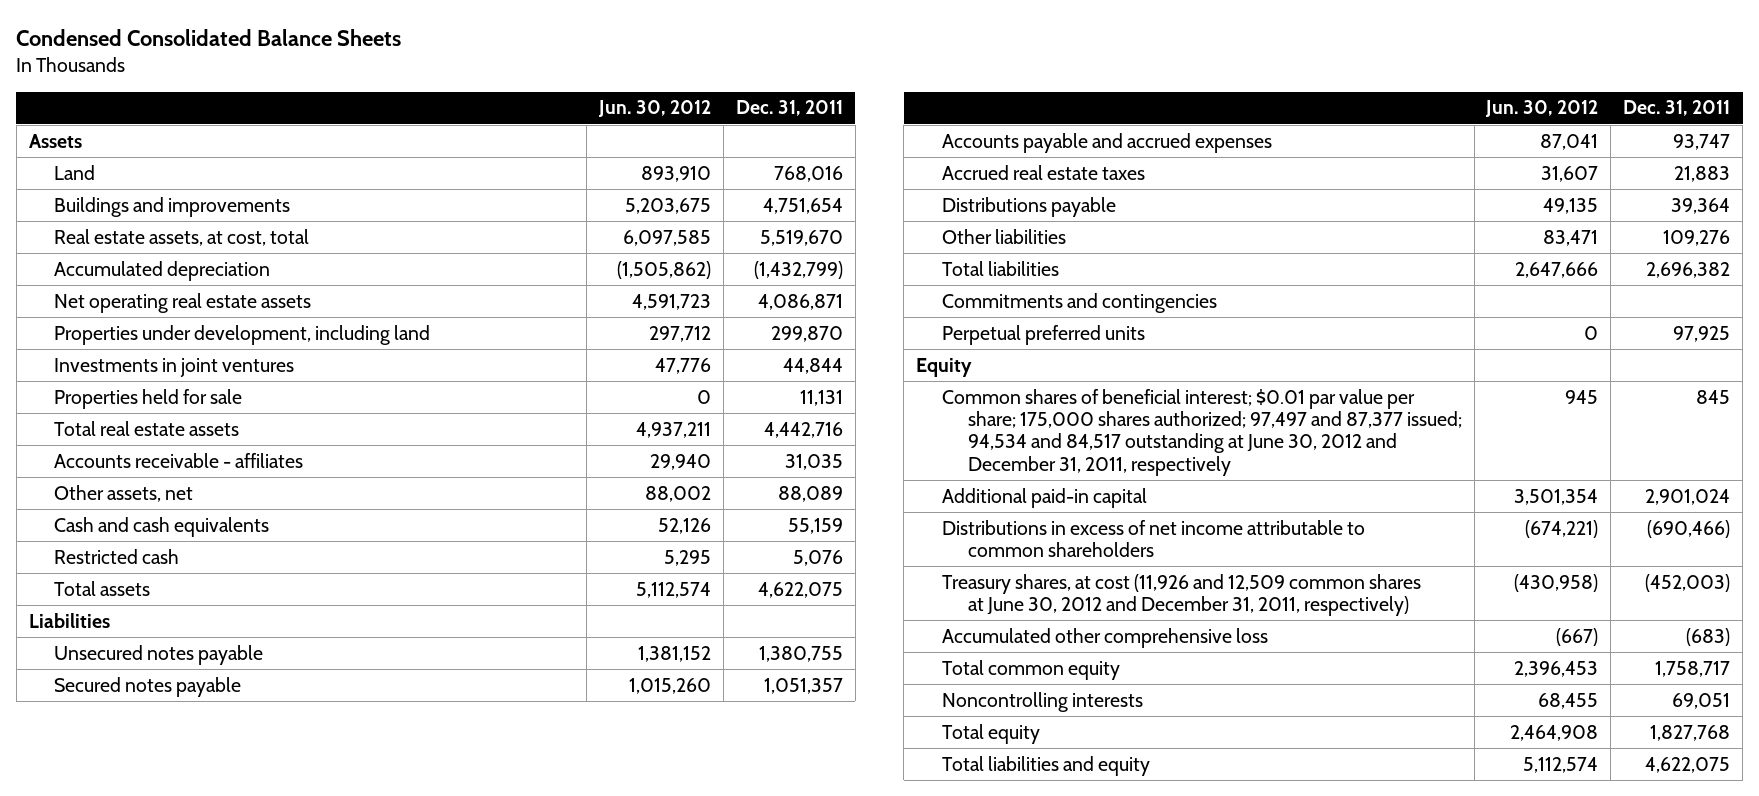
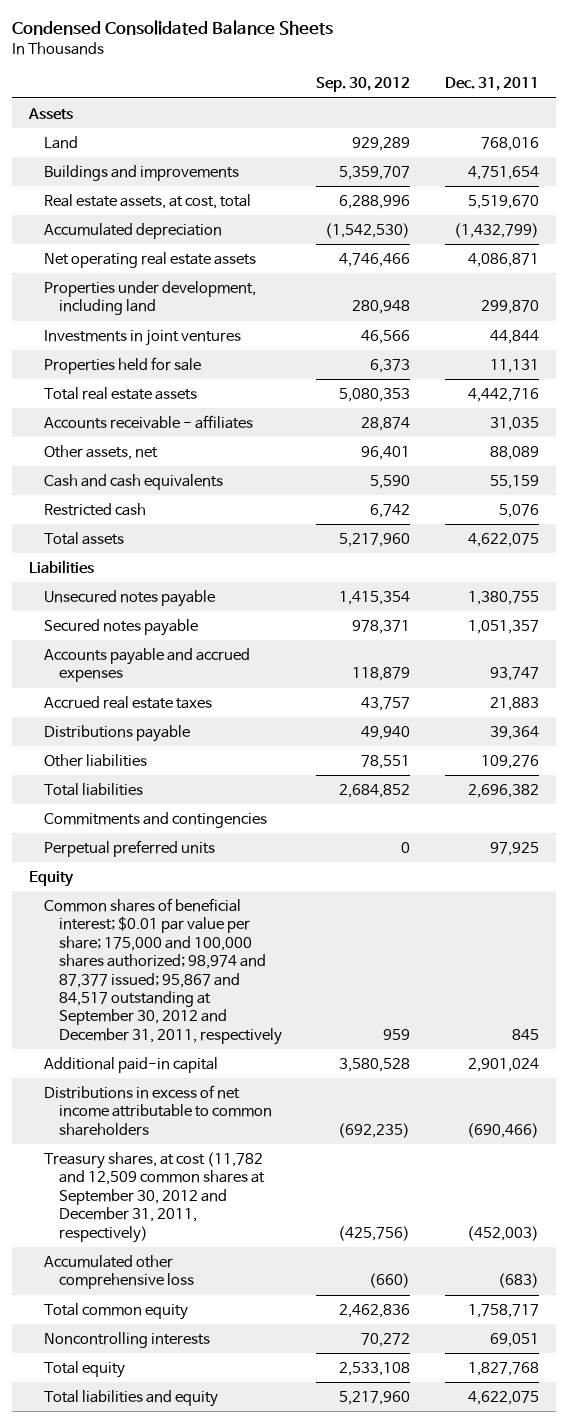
[598,100,712,118] Jun. 30, 2012 -> none
none -> [316,77,411,93] Sep. 30, 2012
[941,388,1462,476] Common shares of beneficial interest; $0.01 par value per share; 175,000 shares authorized; 97,497 and 87,377 issued; 94,534 and 84,517 outstanding at June 30, 2012 and December 31, 2011, respectively -> [43,897,282,1045] Common shares of beneficial interest; $0.01 par value per share; 175,000 and 100,000 shares authorized; 98,974 and 87,377 issued; 95,867 and 84,517 outstanding at September 30, 2012 and December 31, 2011, respectively
[941,573,1421,617] Treasury shares, at cost (11,926 and 12,509 common shares at June 30, 2012 and December 31, 2011, respectively) -> [43,1151,265,1243] Treasury shares, at cost (11,782 and 12,509 common shares at September 30, 2012 and December 31, 2011, respectively)

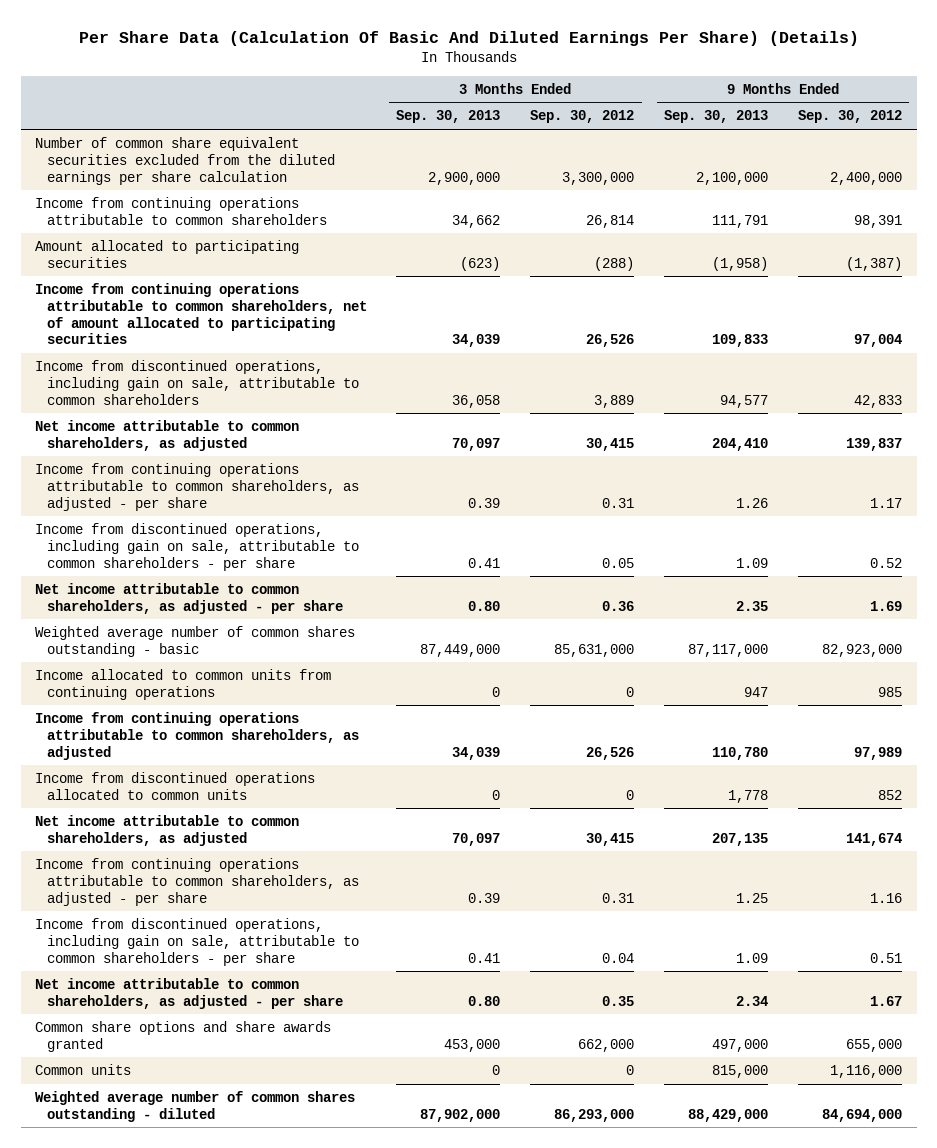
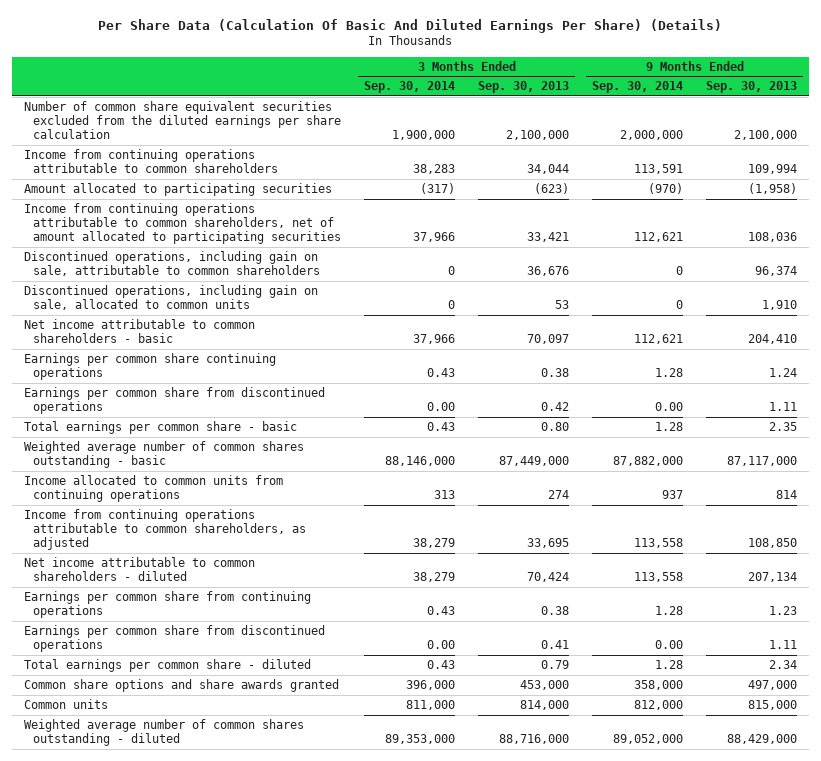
[530,110,635,124] Sep. 30, 2012 -> none
[797,110,902,124] Sep. 30, 2012 -> none
none -> [363,81,455,94] Sep. 30, 2014
none -> [592,81,684,94] Sep. 30, 2014
[428,171,501,185] 2,900,000 -> [506,129,570,140] 2,100,000
[452,214,501,228] 34,662 -> [527,163,570,174] 34,044
[712,214,769,228] 111,791 -> [748,163,798,174] 109,994
[452,334,501,348] 34,039 -> [527,231,570,242] 33,421
[712,334,769,348] 109,833 -> [748,231,798,242] 108,036
[35,359,359,405] Income from discontinued operations, including gain on sale, attributable to common shareholders -> [23,250,320,276] Discontinued operations, including gain on sale, attributable to common shareholders
[452,394,501,408] 36,058 -> [527,265,570,276] 36,676
[720,394,769,408] 94,577 -> [755,265,798,276] 96,374
none -> [23,284,318,310] Discontinued operations, including gain on sale, allocated to common units
[35,419,300,451] Net income attributable to common shareholders, as adjusted -> [23,318,255,343] Net income attributable to common shareholders - basic
[35,462,359,511] Income from continuing operations attributable to common shareholders, as adjusted - per share -> [23,352,276,380] Earnings per common share continuing operations
[468,497,501,508] 0.39 -> [541,367,570,377] 0.38
[736,497,769,508] 1.26 -> [769,367,798,377] 1.24
[35,522,359,571] Income from discontinued operations, including gain on sale, attributable to common shareholders - per share -> [23,386,325,414] Earnings per common share from discontinued operations
[468,557,501,568] 0.41 -> [541,401,570,411] 0.42
[736,557,769,568] 1.09 -> [769,401,798,411] 1.11
[35,582,343,614] Net income attributable to common shareholders, as adjusted - per share -> [23,420,297,434] Total earnings per common share - basic
[35,771,316,800] Income from discontinued operations allocated to common units -> none
[492,686,501,697] 0 -> [548,489,570,499] 274
[744,686,769,697] 947 -> [776,489,798,499] 814
[452,746,501,760] 34,039 -> [527,537,570,548] 33,695
[712,746,769,760] 110,780 -> [748,537,798,548] 108,850
[35,814,300,846] Net income attributable to common shareholders, as adjusted -> [23,556,255,581] Net income attributable to common shareholders - diluted
[452,832,501,846] 70,097 -> [527,571,570,582] 70,424
[712,832,769,846] 207,135 -> [748,571,798,582] 207,134
[35,857,359,906] Income from continuing operations attributable to common shareholders, as adjusted - per share -> [23,590,311,618] Earnings per common share from continuing operations
[468,892,501,903] 0.39 -> [541,605,570,615] 0.38
[736,892,769,903] 1.25 -> [769,605,798,615] 1.23
[35,917,359,966] Income from discontinued operations, including gain on sale, attributable to common shareholders - per share -> [23,624,325,652] Earnings per common share from discontinued operations
[736,952,769,963] 1.09 -> [769,639,798,649] 1.11
[35,977,343,1009] Net income attributable to common shareholders, as adjusted - per share -> [23,658,311,672] Total earnings per common share - diluted
[468,995,501,1006] 0.80 -> [541,659,570,669] 0.79
[492,1064,501,1075] 0 -> [520,699,570,710] 814,000
[420,1108,501,1122] 87,902,000 -> [499,733,570,744] 88,716,000

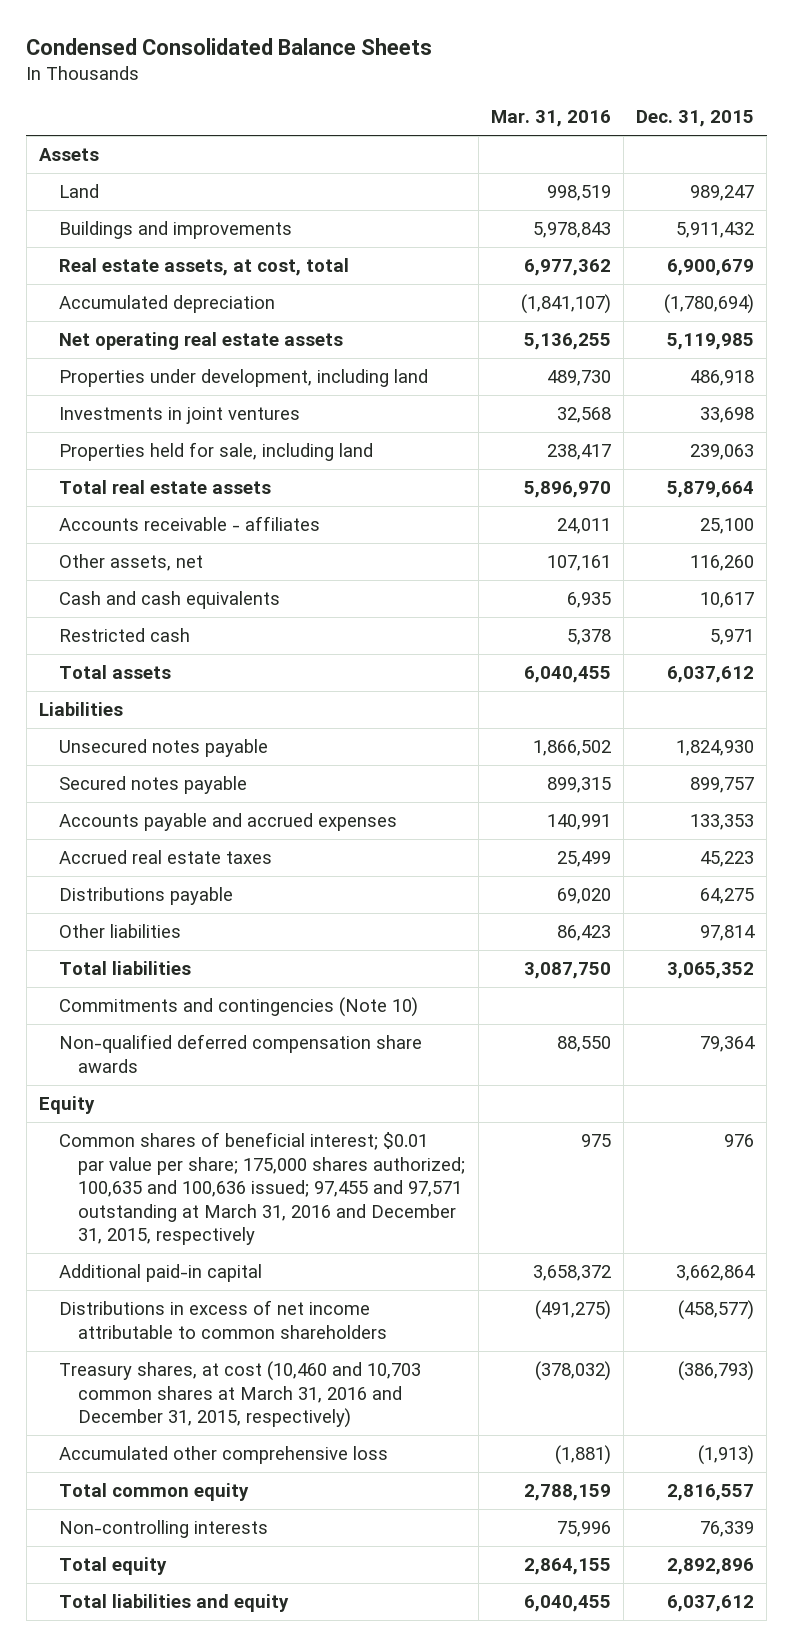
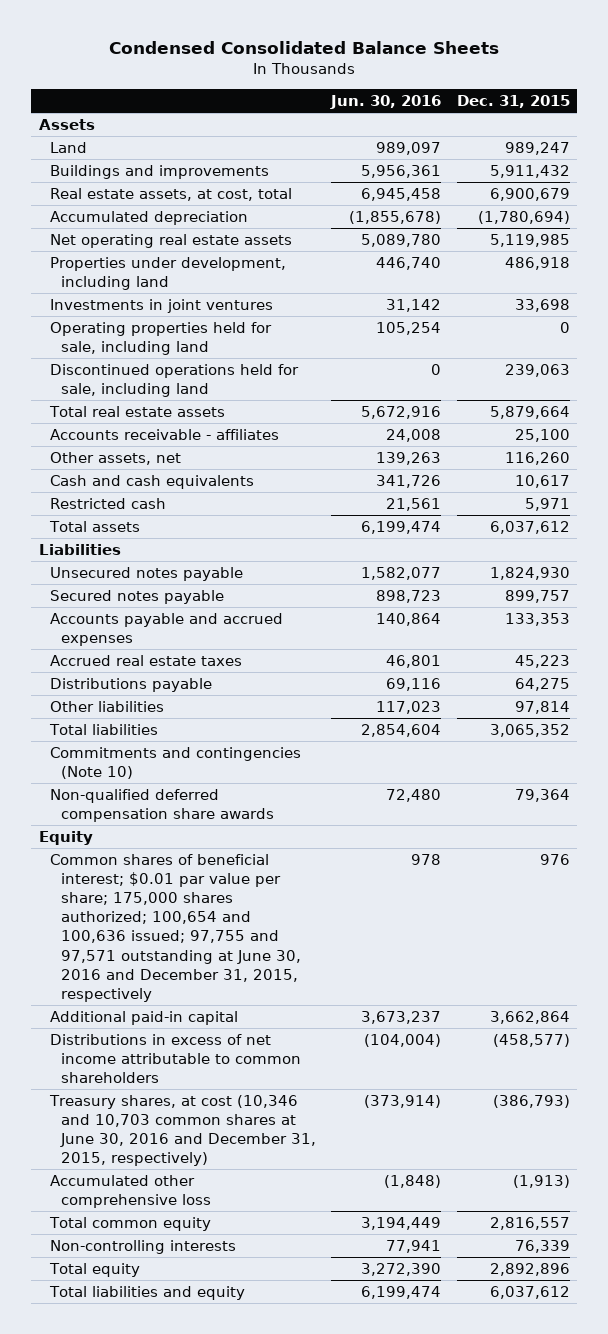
[490,110,611,128] Mar. 31, 2016 -> none
none -> [330,95,442,110] Jun. 30, 2016
[58,442,373,462] Properties held for sale, including land -> [49,321,272,356] Operating properties held for sale, including land
[690,444,755,461] 239,063 -> [559,321,570,333] 0
none -> [49,363,299,398] Discontinued operations held for sale, including land
[58,1132,466,1246] Common shares of beneficial interest; $0.01 par value per share; 175,000 shares authorized; 100,635 and 100,636 issued; 97,455 and 97,571 outstanding at March 31, 2016 and December 31, 2015, respectively -> [49,853,302,1002] Common shares of beneficial interest; $0.01 par value per share; 175,000 shares authorized; 100,654 and 100,636 issued; 97,755 and 97,571 outstanding at June 30, 2016 and December 31, 2015, respectively
[58,1361,421,1429] Treasury shares, at cost (10,460 and 10,703 common shares at March 31, 2016 and December 31, 2015, respectively) -> [48,1094,317,1167] Treasury shares, at cost (10,346 and 10,703 common shares at June 30, 2016 and December 31, 2015, respectively)

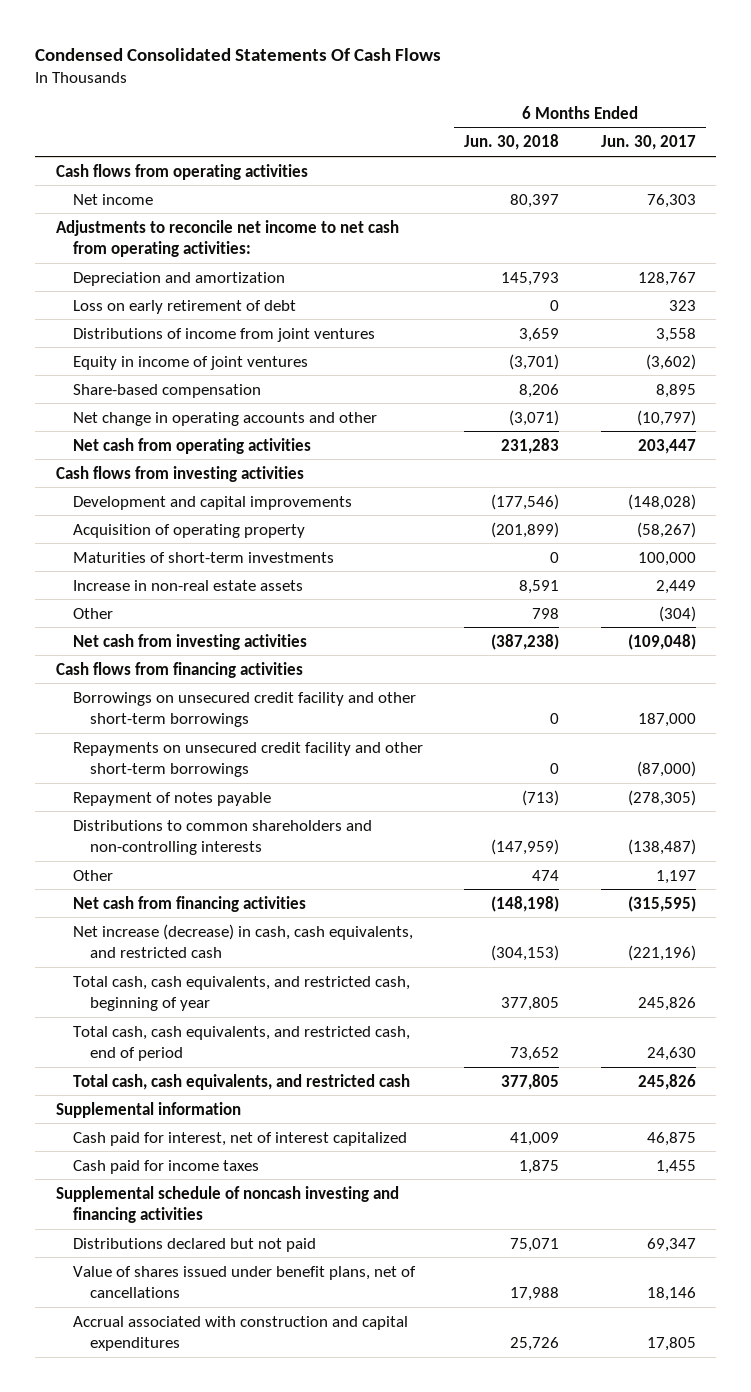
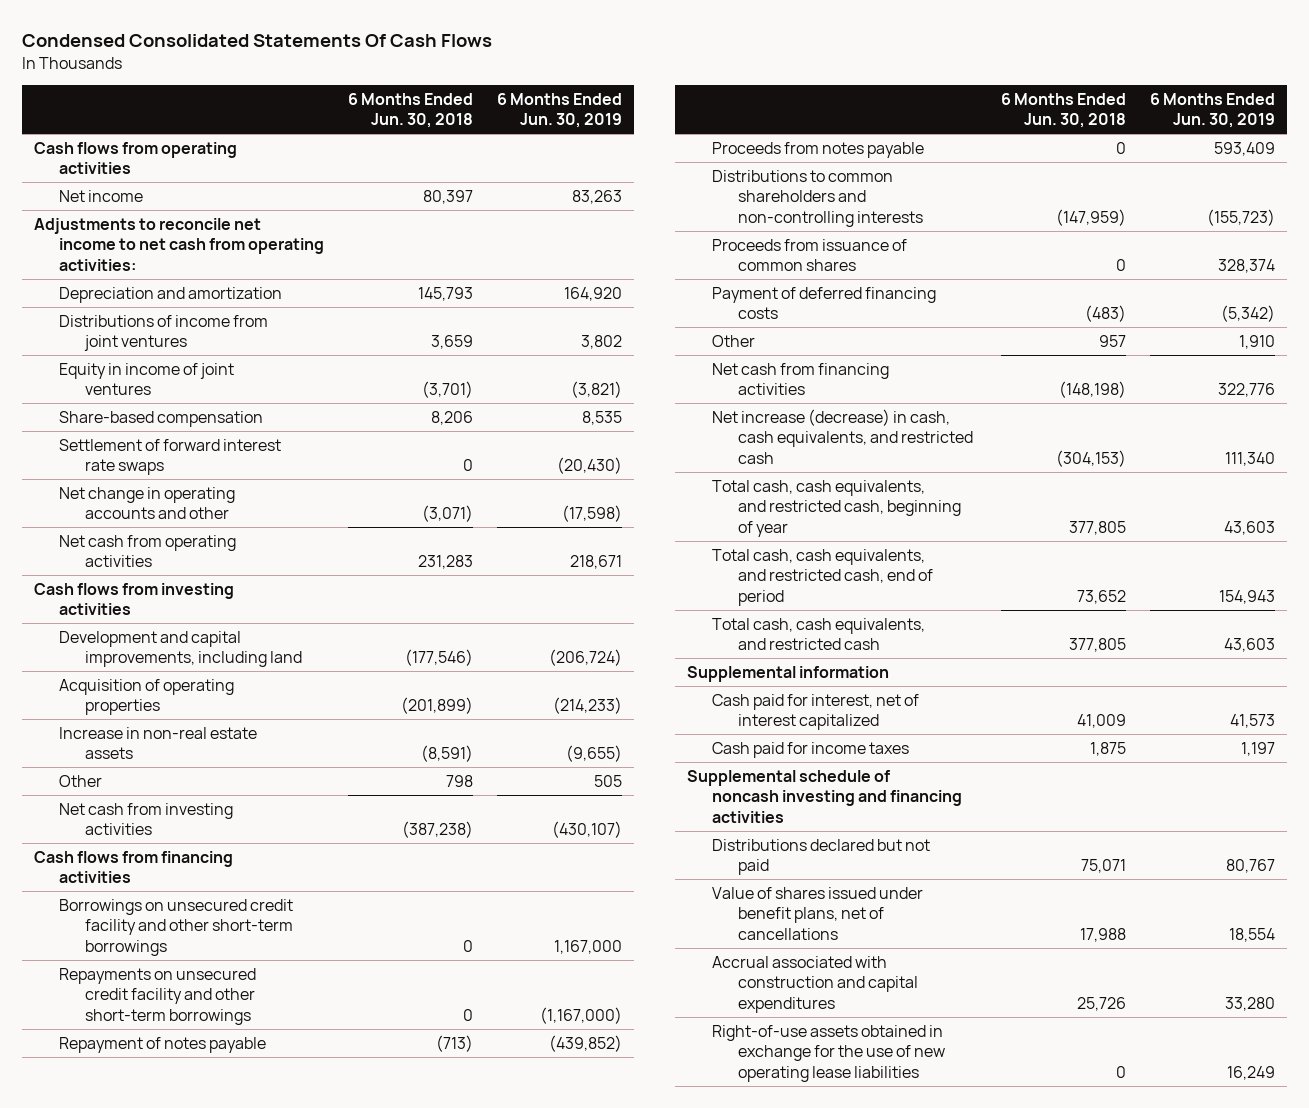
[600,135,696,151] Jun. 30, 2017 -> none
none -> [497,92,623,129] 6 Months Ended Jun. 30, 2019
[72,299,296,314] Loss on early retirement of debt -> none
none -> [59,438,282,476] Settlement of forward interest rate swaps
[72,551,334,563] Maturities of short-term investments -> none
[72,495,352,510] Development and capital improvements -> [59,630,303,668] Development and capital improvements, including land
[72,523,305,538] Acquisition of operating property -> [59,678,235,716] Acquisition of operating properties
[519,579,560,594] 8,591 -> [421,745,474,763] (8,591)
none -> [712,141,925,158] Proceeds from notes payable
none -> [712,238,908,272] Proceeds from issuance of common shares
none -> [712,286,937,320] Payment of deferred financing costs
[532,869,560,881] 474 -> [1099,334,1127,347] 957
none -> [712,1024,946,1082] Right-of-use assets obtained in exchange for the use of new operating lease liabilities

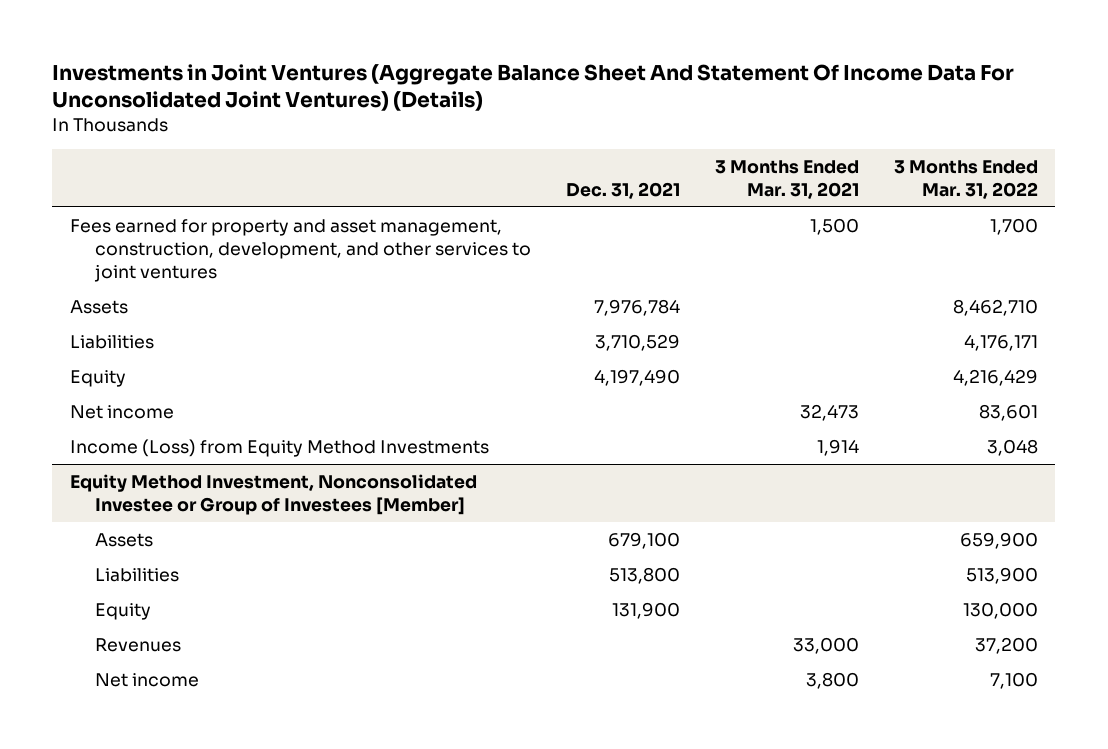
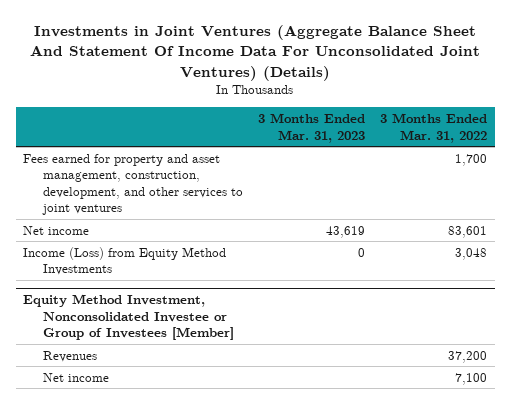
[566,181,681,199] Dec. 31, 2021 -> none
[715,159,860,199] 3 Months Ended Mar. 31, 2021 -> none
none -> [257,113,365,143] 3 Months Ended Mar. 31, 2023
[69,300,128,315] Assets -> none
[69,335,154,350] Liabilities -> none
[69,370,126,388] Equity -> none
[95,533,154,548] Assets -> none
[95,568,180,583] Liabilities -> none
[95,603,152,621] Equity -> none

